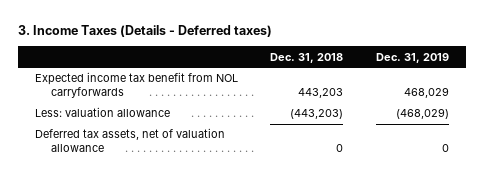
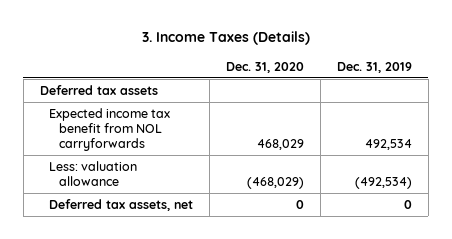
[18,25,273,38] 3. Income Taxes (Details - Deferred taxes) -> [141,31,310,46] 3. Income Taxes (Details)
[270,52,344,63] Dec. 31, 2018 -> none
none -> [226,61,305,73] Dec. 31, 2020
none -> [39,84,158,95] Deferred tax assets
[404,87,450,99] 468,029 -> [365,139,413,151] 492,534
[396,108,450,120] (468,029) -> [355,177,413,190] (492,534)
[34,128,225,153] Deferred tax assets, net of valuation allowance -> [49,198,194,211] Deferred tax assets, net

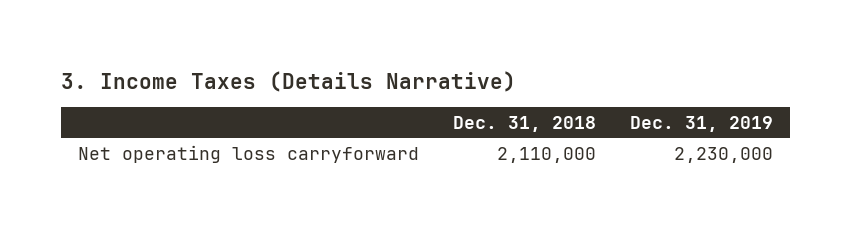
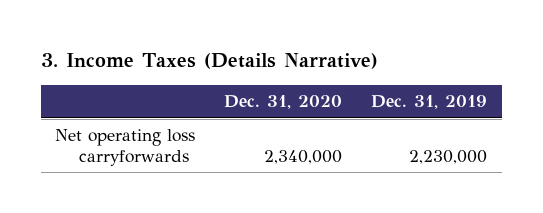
[453,115,597,132] Dec. 31, 2018 -> none
none -> [224,95,343,110] Dec. 31, 2020
[78,144,420,163] Net operating loss carryforward -> [55,129,196,166] Net operating loss carryforwards

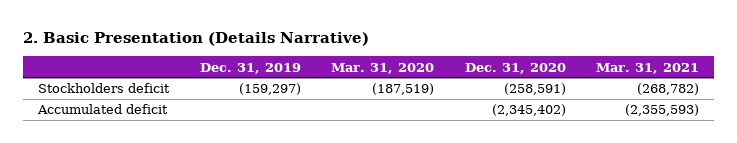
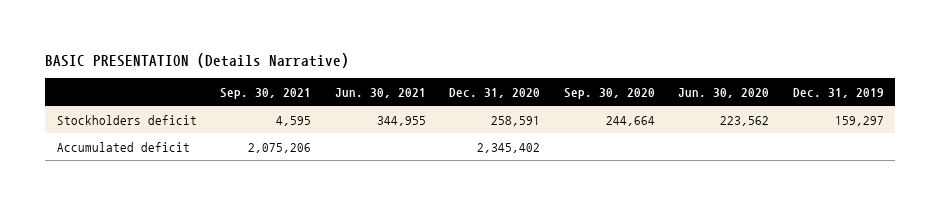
[22,32,369,47] 2. Basic Presentation (Details Narrative) -> [44,53,349,69] BASIC PRESENTATION (Details Narrative)
[331,62,435,74] Mar. 31, 2020 -> none
[596,62,700,74] Mar. 31, 2021 -> none
none -> [220,88,312,100] Sep. 30, 2021
none -> [334,88,426,99] Jun. 30, 2021
none -> [563,88,655,100] Sep. 30, 2020
none -> [678,88,770,99] Jun. 30, 2020
[238,83,301,96] (159,297) -> [834,115,884,126] 159,297
[503,83,566,96] (258,591) -> [491,115,541,126] 258,591
[491,104,566,117] (2,345,402) -> [477,142,541,153] 2,345,402

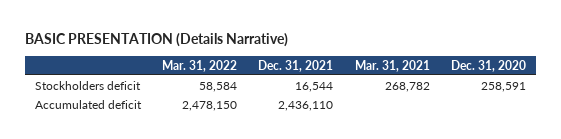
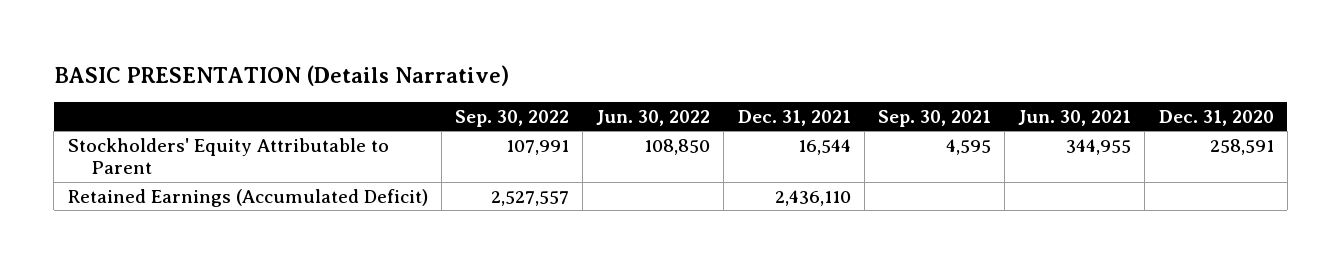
[162,59,238,72] Mar. 31, 2022 -> none
[354,59,430,72] Mar. 31, 2021 -> none
none -> [454,110,569,128] Sep. 30, 2022
none -> [596,110,711,127] Jun. 30, 2022
none -> [877,110,991,128] Sep. 30, 2021
none -> [1018,110,1132,127] Jun. 30, 2021
[35,80,142,90] Stockholders deficit -> [67,137,389,175] Stockholders' Equity Attributable to Parent
[35,99,143,109] Accumulated deficit -> [67,188,428,207] Retained Earnings (Accumulated Deficit)

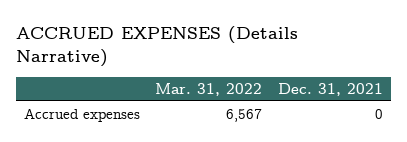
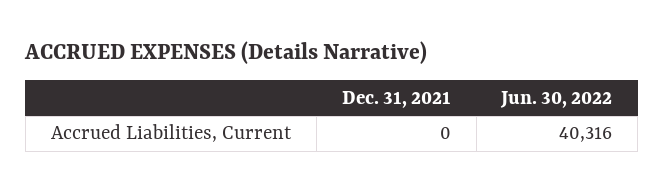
[155,82,263,96] Mar. 31, 2022 -> none
none -> [500,90,613,108] Jun. 30, 2022
[23,108,140,123] Accrued expenses -> [50,124,292,143] Accrued Liabilities, Current

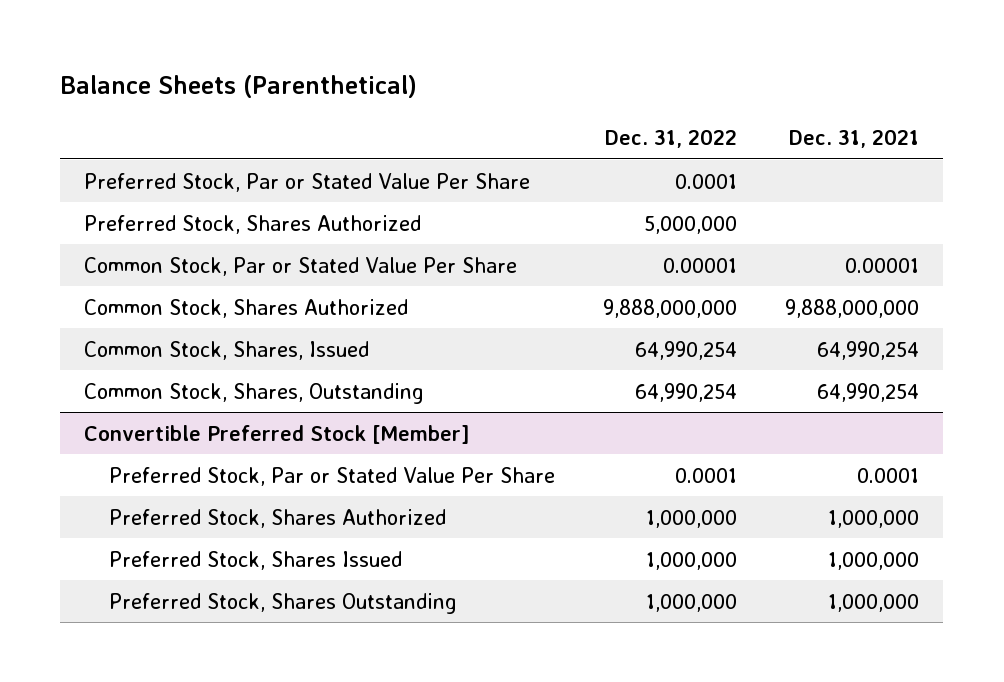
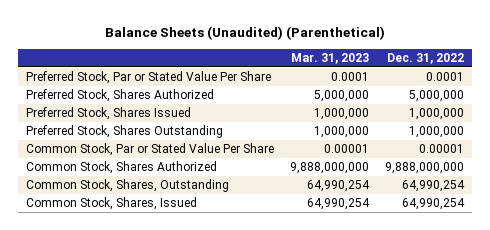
[60,75,418,99] Balance Sheets (Parenthetical) -> [104,25,385,40] Balance Sheets (Unaudited) (Parenthetical)
[789,129,920,149] Dec. 31, 2021 -> none
none -> [290,52,369,64] Mar. 31, 2023
none -> [26,107,192,121] Preferred Stock, Shares Issued
none -> [26,125,224,139] Preferred Stock, Shares Outstanding
[84,424,471,444] Convertible Preferred Stock [Member] -> none
[109,466,556,486] Preferred Stock, Par or Stated Value Per Share -> none
[109,508,447,528] Preferred Stock, Shares Authorized -> none
[109,550,403,570] Preferred Stock, Shares Issued -> none
[109,592,458,614] Preferred Stock, Shares Outstanding -> none
[84,340,370,360] Common Stock, Shares, Issued -> [26,197,198,211] Common Stock, Shares, Issued

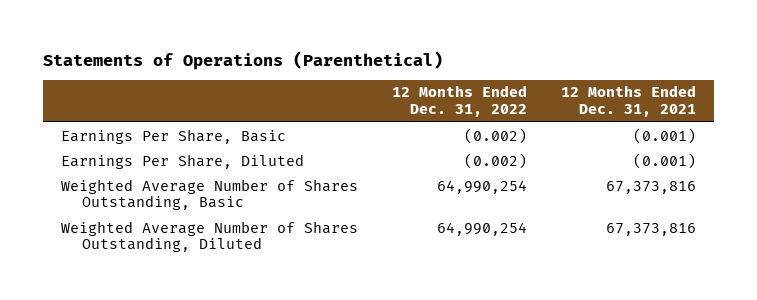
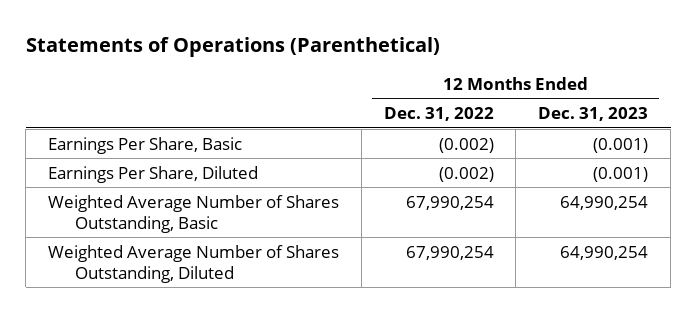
[561,85,697,118] 12 Months Ended Dec. 31, 2021 -> none
none -> [538,107,649,122] Dec. 31, 2023
[436,179,527,194] 64,990,254 -> [405,195,494,210] 67,990,254
[436,221,527,236] 64,990,254 -> [405,245,494,260] 67,990,254

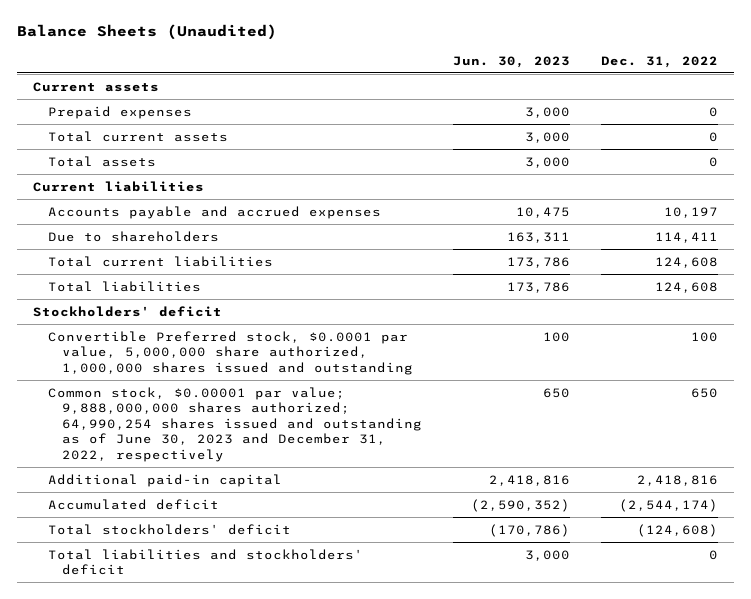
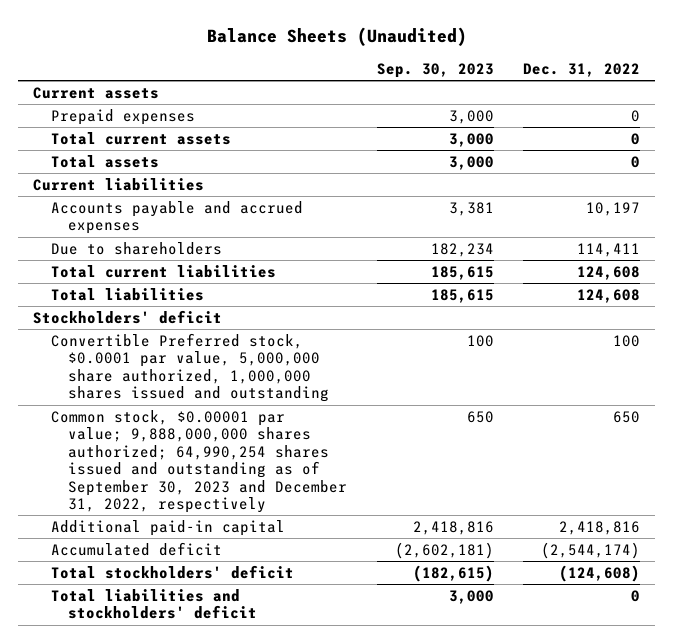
[453,55,571,68] Jun. 30, 2023 -> none
none -> [376,62,494,78] Sep. 30, 2023
[47,386,423,462] Common stock, $0.00001 par value; 9,888,000,000 shares authorized; 64,990,254 shares issued and outstanding as of June 30, 2023 and December 31, 2022, respectively -> [50,409,347,514] Common stock, $0.00001 par value; 9,888,000,000 shares authorized; 64,990,254 shares issued and outstanding as of September 30, 2023 and December 31, 2022, respectively

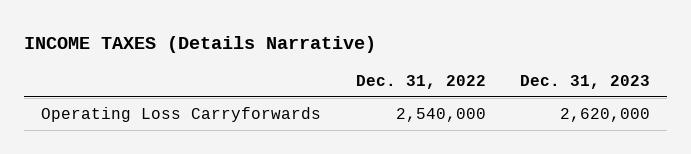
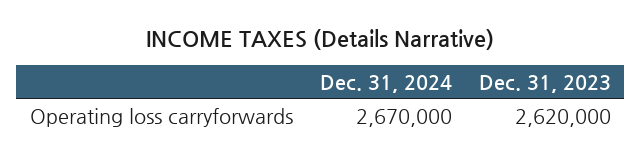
[355,75,486,90] Dec. 31, 2022 -> none
none -> [319,74,452,93] Dec. 31, 2024
[41,107,322,123] Operating Loss Carryforwards -> [29,108,293,128] Operating loss carryforwards

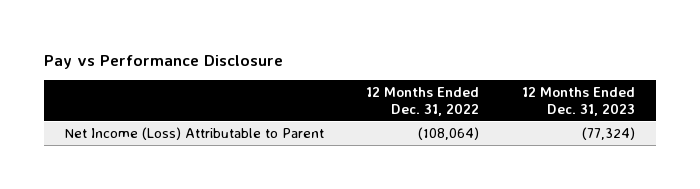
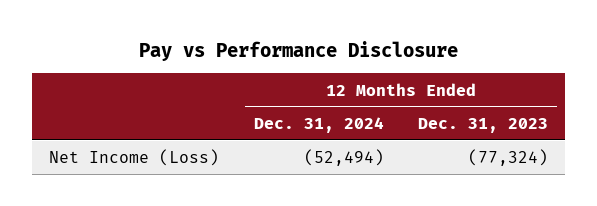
[366,86,480,117] 12 Months Ended Dec. 31, 2022 -> none
none -> [253,116,384,133] Dec. 31, 2024
[64,127,324,141] Net Income (Loss) Attributable to Parent -> [49,149,220,167] Net Income (Loss)

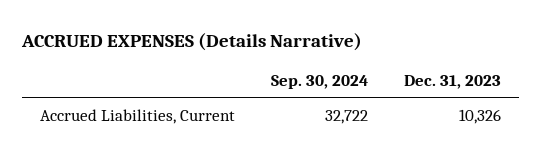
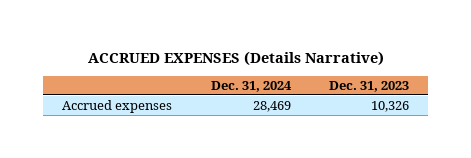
[271,75,369,90] Sep. 30, 2024 -> none
none -> [210,80,292,92] Dec. 31, 2024
[39,109,235,125] Accrued Liabilities, Current -> [62,100,173,114] Accrued expenses

